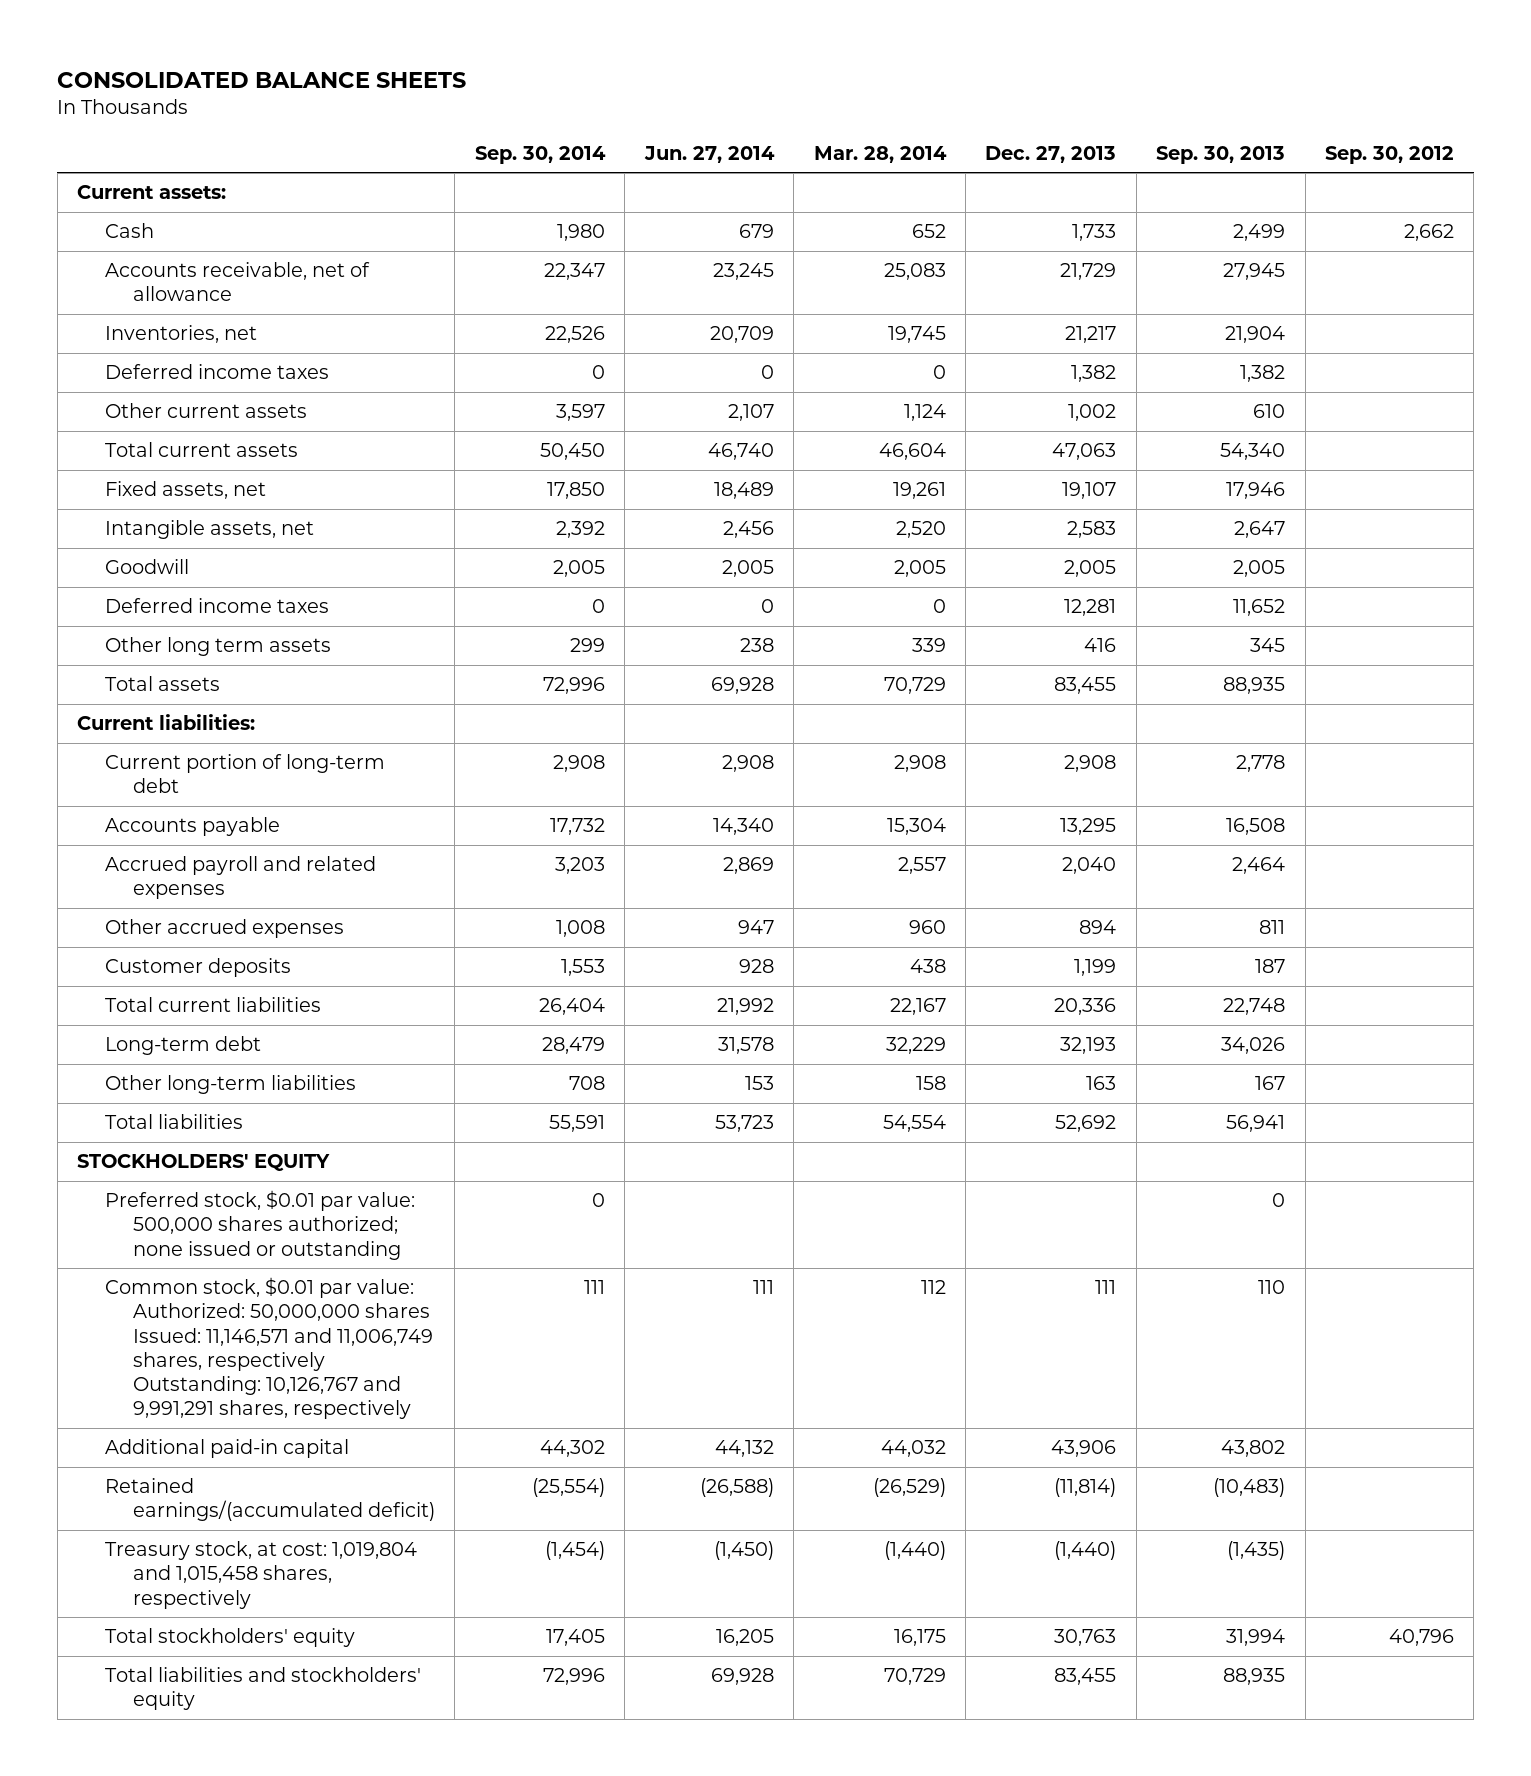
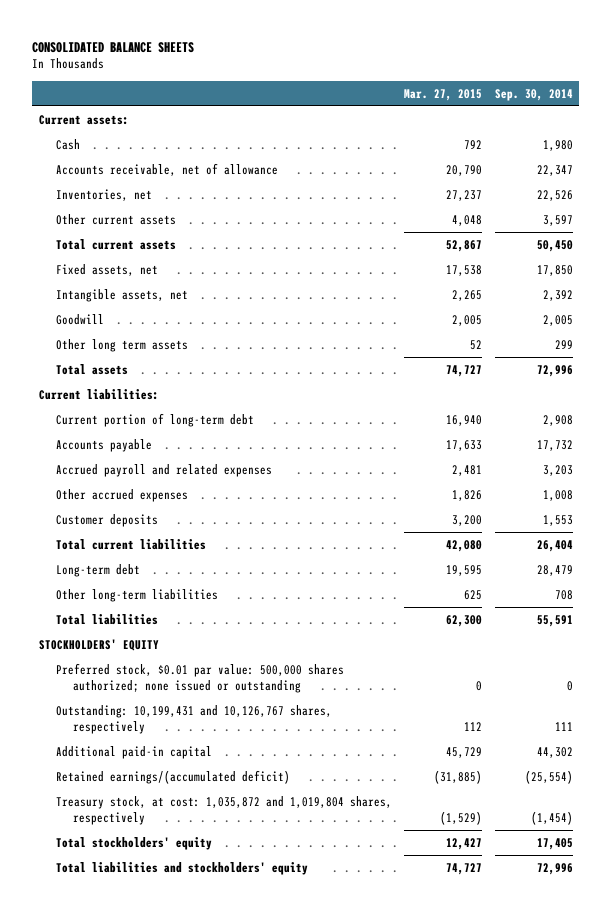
[643,145,775,163] Jun. 27, 2014 -> none
[813,145,947,163] Mar. 28, 2014 -> none
[985,145,1117,163] Dec. 27, 2013 -> none
[1156,145,1286,164] Sep. 30, 2013 -> none
[1325,145,1455,164] Sep. 30, 2012 -> none
none -> [404,88,483,101] Mar. 27, 2015
[105,364,330,380] Deferred income taxes -> none
[105,598,330,614] Deferred income taxes -> none
[105,1277,434,1420] Common stock, $0.01 par value: Authorized: 50,000,000 shares Issued: 11,146,571 and 11,006,749 shares, respectively Outstanding: 10,126,767 and 9,991,291 shares, respectively -> [56,704,333,734] Outstanding: 10,199,431 and 10,126,767 shares, respectively
[105,1541,418,1609] Treasury stock, at cost: 1,019,804 and 1,015,458 shares, respectively -> [56,795,393,825] Treasury stock, at cost: 1,035,872 and 1,019,804 shares, respectively

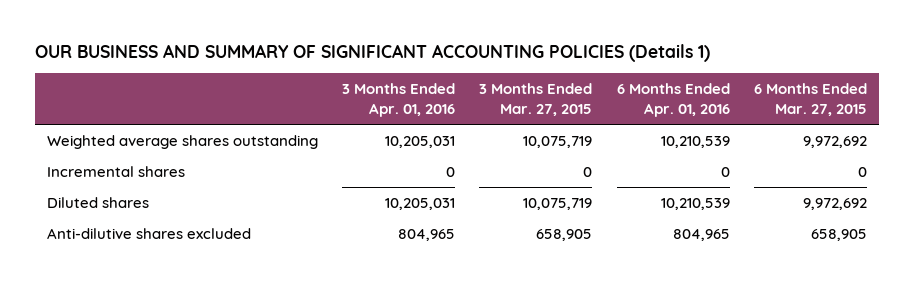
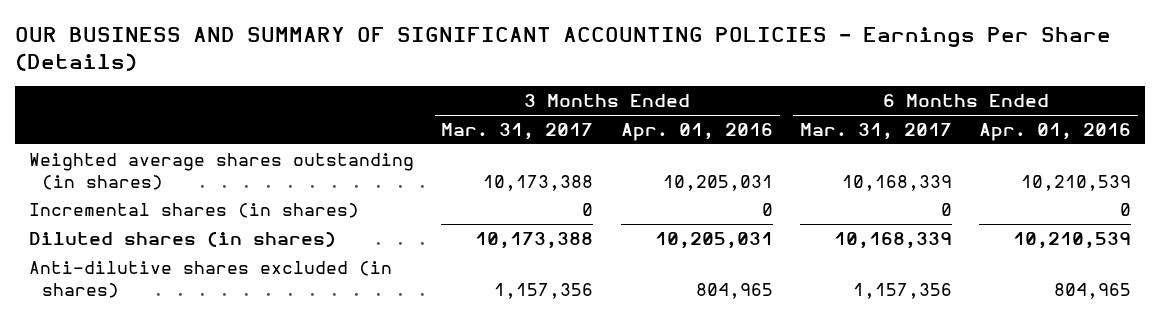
[35,44,711,63] OUR BUSINESS AND SUMMARY OF SIGNIFICANT ACCOUNTING POLICIES (Details 1) -> [15,27,1112,72] OUR BUSINESS AND SUMMARY OF SIGNIFICANT ACCOUNTING POLICIES - Earnings Per Share (Details)
[479,83,593,116] 3 Months Ended Mar. 27, 2015 -> none
[753,83,867,116] 6 Months Ended Mar. 27, 2015 -> none
none -> [441,123,594,141] Mar. 31, 2017
none -> [800,123,953,141] Mar. 31, 2017
[47,135,319,150] Weighted average shares outstanding -> [29,152,415,190] Weighted average shares outstanding (in shares)
[47,166,186,178] Incremental shares -> [29,202,360,218] Incremental shares (in shares)
[47,197,150,209] Diluted shares -> [29,230,337,247] Diluted shares (in shares)
[47,228,252,240] Anti-dilutive shares excluded -> [29,260,393,298] Anti-dilutive shares excluded (in shares)

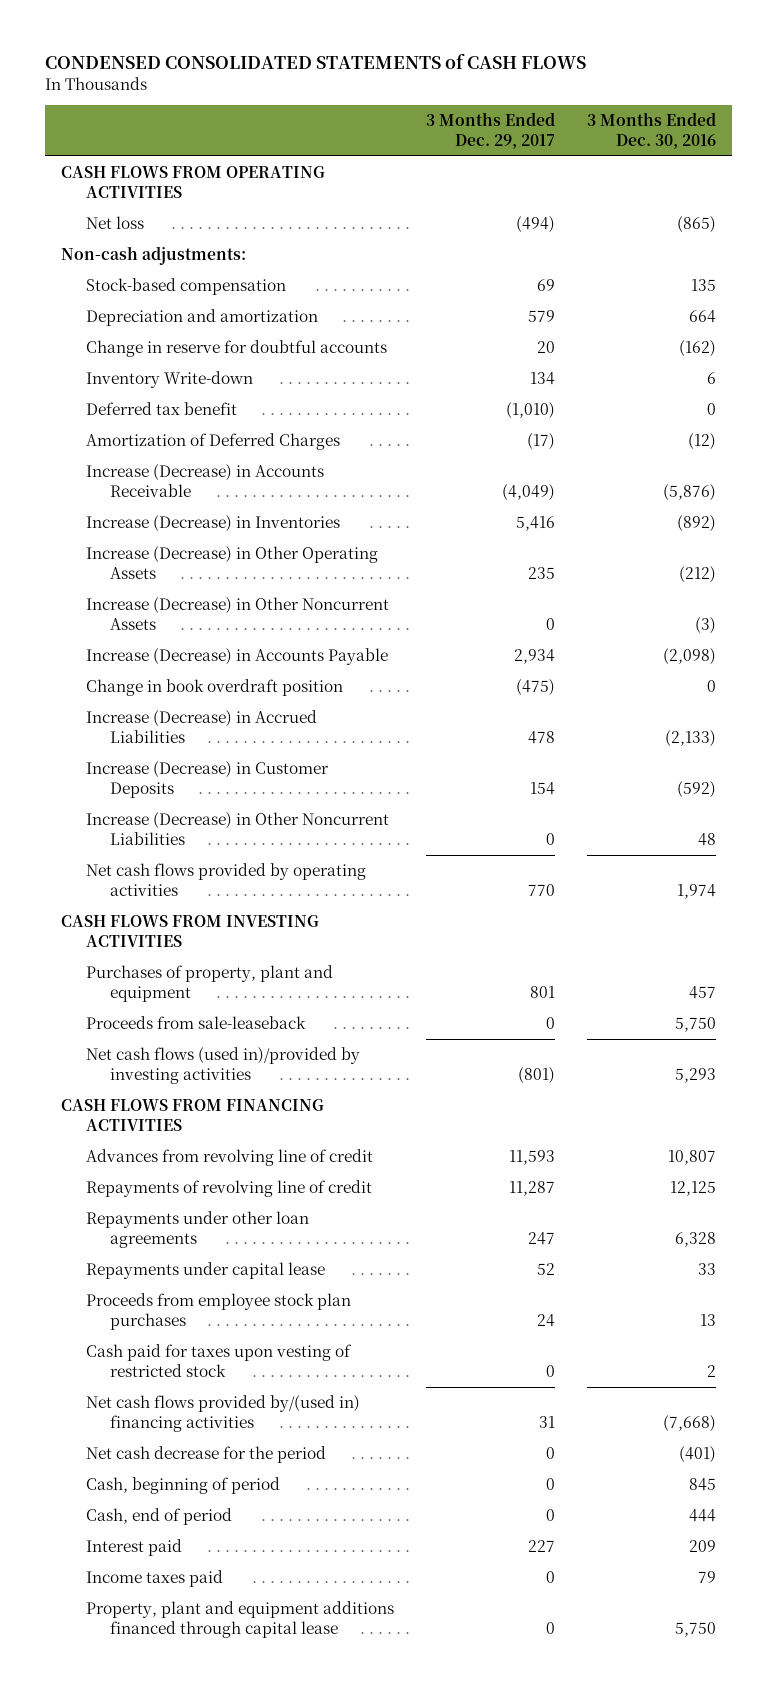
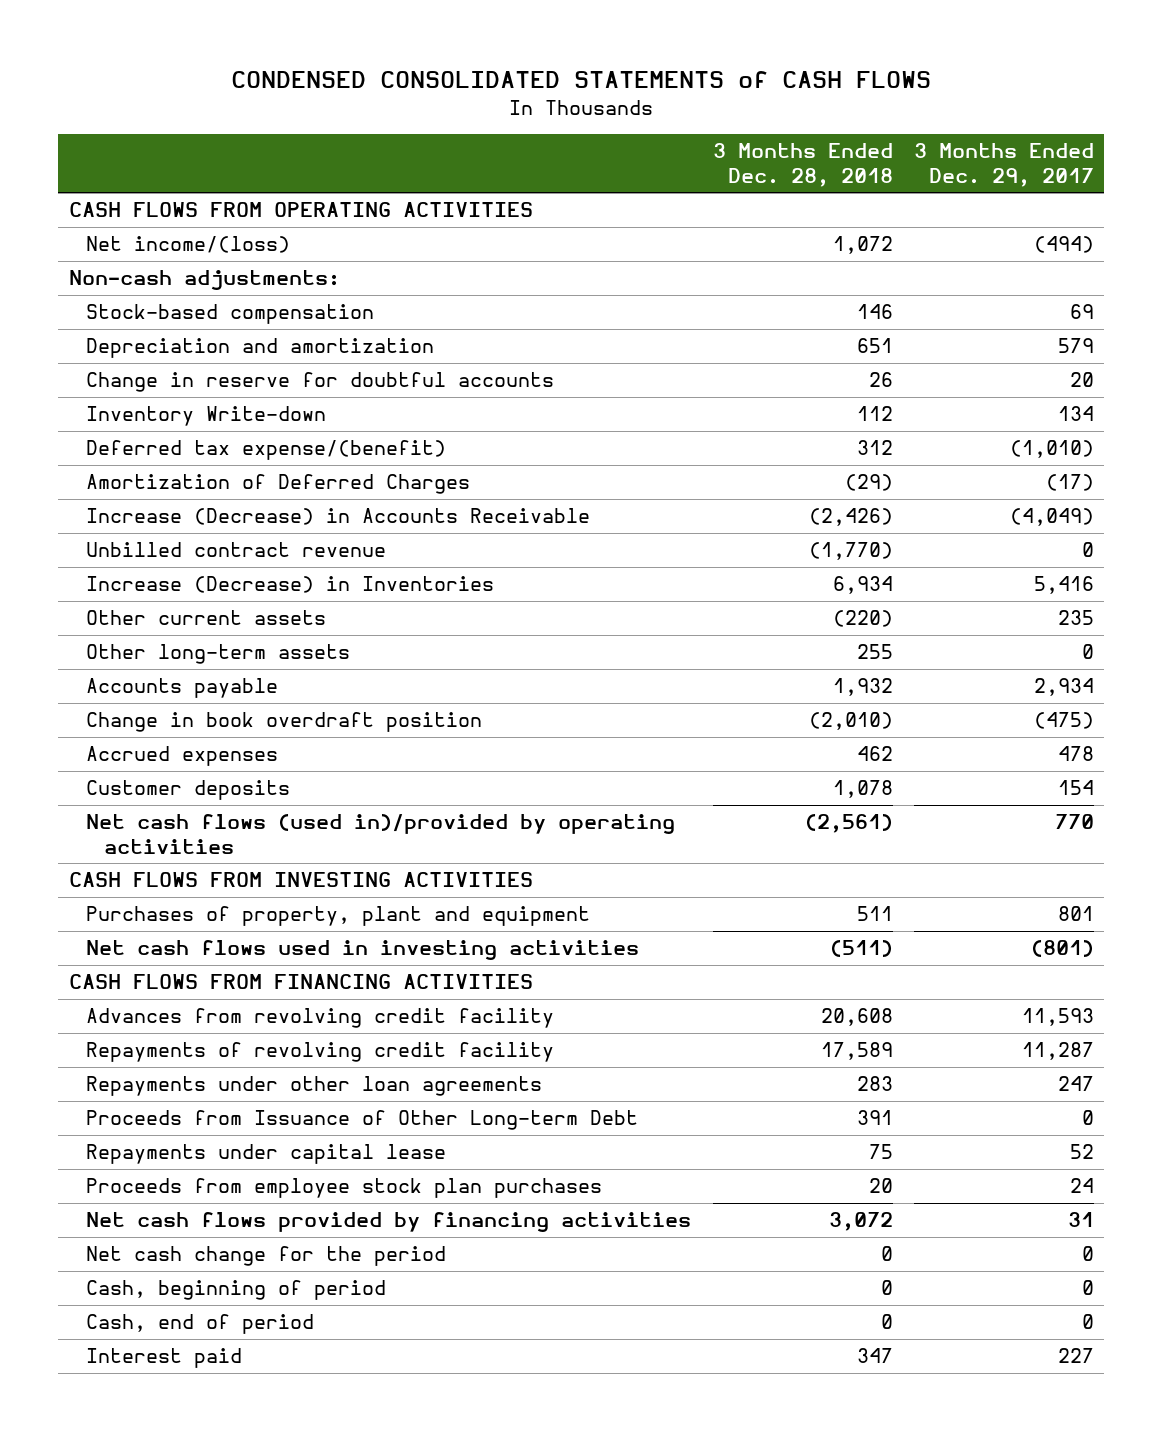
[586,112,716,149] 3 Months Ended Dec. 30, 2016 -> none
none -> [712,143,893,187] 3 Months Ended Dec. 28, 2018
[85,216,144,230] Net loss -> [86,236,291,254] Net income/(loss)
[85,402,237,416] Deferred tax benefit -> [86,440,447,461] Deferred tax expense/(benefit)
none -> [86,542,387,558] Unbilled contract revenue
[85,546,378,579] Increase (Decrease) in Other Operating Assets -> [86,610,327,626] Other current assets
[85,597,389,630] Increase (Decrease) in Other Noncurrent Assets -> [86,644,351,665] Other long-term assets
[85,648,388,666] Increase (Decrease) in Accounts Payable -> [86,678,279,699] Accounts payable
[85,812,389,845] Increase (Decrease) in Other Noncurrent Liabilities -> none
[85,710,317,743] Increase (Decrease) in Accrued Liabilities -> [86,746,279,767] Accrued expenses
[85,761,329,798] Increase (Decrease) in Customer Deposits -> [86,780,291,801] Customer deposits
[85,863,366,896] Net cash flows provided by operating activities -> [86,814,676,854] Net cash flows (used in)/provided by operating activities
[85,1016,306,1030] Proceeds from sale-leaseback -> none
[85,1047,360,1084] Net cash flows (used in)/provided by investing activities -> [86,940,640,961] Net cash flows used in investing activities
[85,1149,373,1167] Advances from revolving line of credit -> [86,1008,555,1029] Advances from revolving credit facility
[85,1180,372,1198] Repayments of revolving line of credit -> [86,1042,555,1063] Repayments of revolving credit facility
none -> [86,1110,639,1131] Proceeds from Issuance of Other Long-term Debt
[85,1344,352,1377] Cash paid for taxes upon vesting of restricted stock -> none
[85,1395,360,1432] Net cash flows provided by/(used in) financing activities -> [86,1212,692,1233] Net cash flows provided by financing activities
[85,1446,326,1464] Net cash decrease for the period -> [86,1246,447,1267] Net cash change for the period
[85,1570,223,1588] Income taxes paid -> none
[85,1601,394,1638] Property, plant and equipment additions financed through capital lease -> none

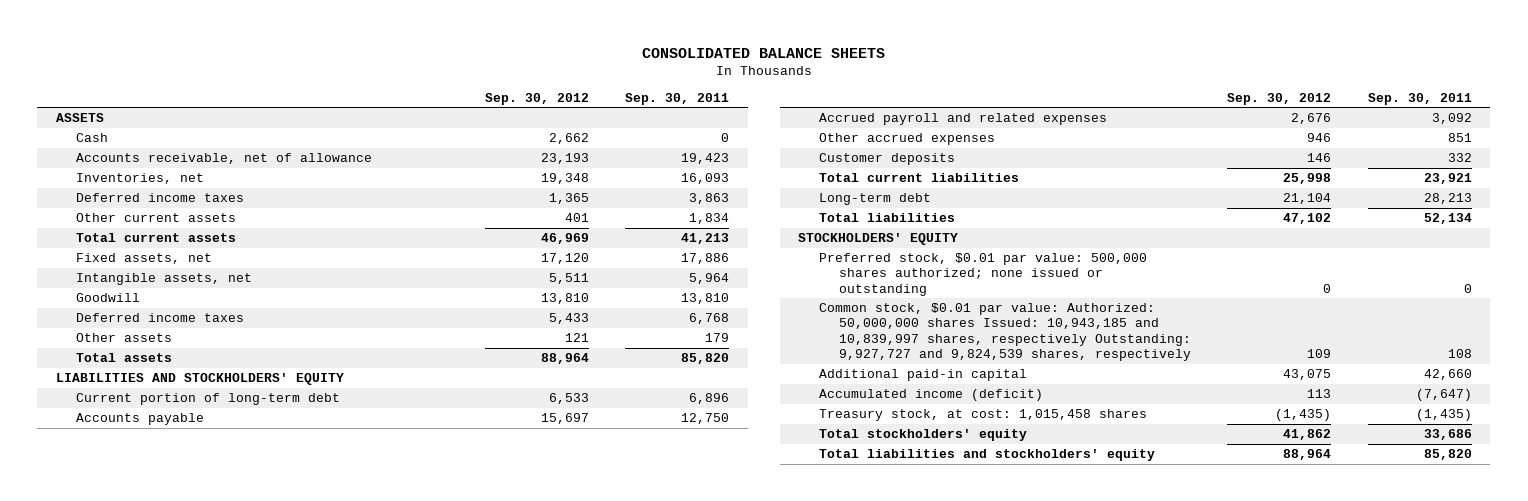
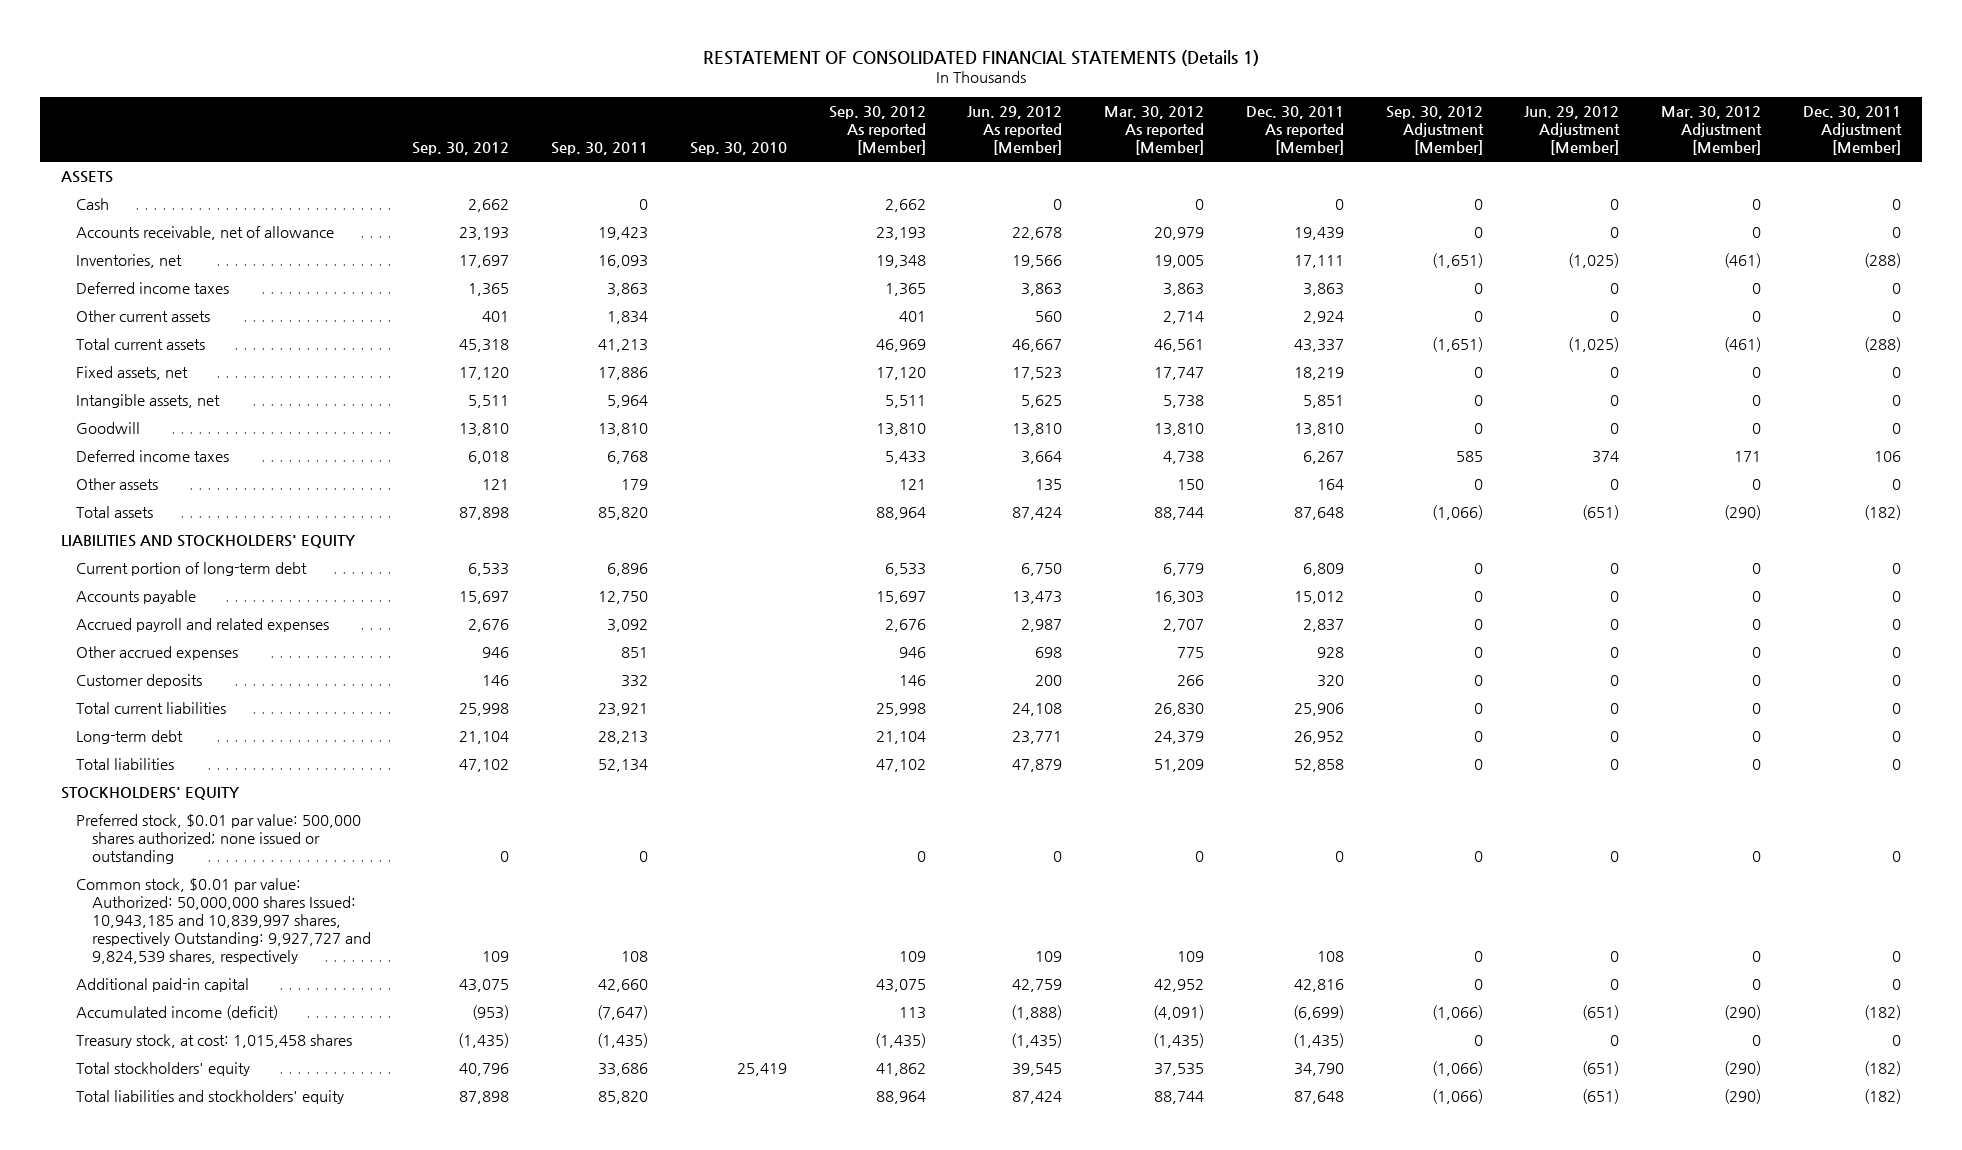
[641,47,885,58] CONSOLIDATED BALANCE SHEETS -> [702,49,1259,66] RESTATEMENT OF CONSOLIDATED FINANCIAL STATEMENTS (Details 1)
none -> [689,142,787,156] Sep. 30, 2010
none -> [828,105,926,156] Sep. 30, 2012 As reported [Member]
none -> [967,105,1063,156] Jun. 29, 2012 As reported [Member]
none -> [1104,105,1205,156] Mar. 30, 2012 As reported [Member]
none -> [1245,105,1344,156] Dec. 30, 2011 As reported [Member]
none -> [1385,105,1484,156] Sep. 30, 2012 Adjustment [Member]
none -> [1524,105,1621,156] Jun. 29, 2012 Adjustment [Member]
none -> [1661,105,1763,156] Mar. 30, 2012 Adjustment [Member]
none -> [1802,105,1902,156] Dec. 30, 2011 Adjustment [Member]
[540,173,589,185] 19,348 -> [459,255,510,269] 17,697
[540,233,589,245] 46,969 -> [459,339,510,353] 45,318
[548,313,589,325] 5,433 -> [468,451,510,465] 6,018
[540,353,589,365] 88,964 -> [459,507,510,521] 87,898
[1307,389,1332,399] 113 -> [472,1005,510,1021] (953)
[1283,429,1332,441] 41,862 -> [459,1063,510,1077] 40,796
[1283,449,1332,461] 88,964 -> [459,1091,510,1105] 87,898

